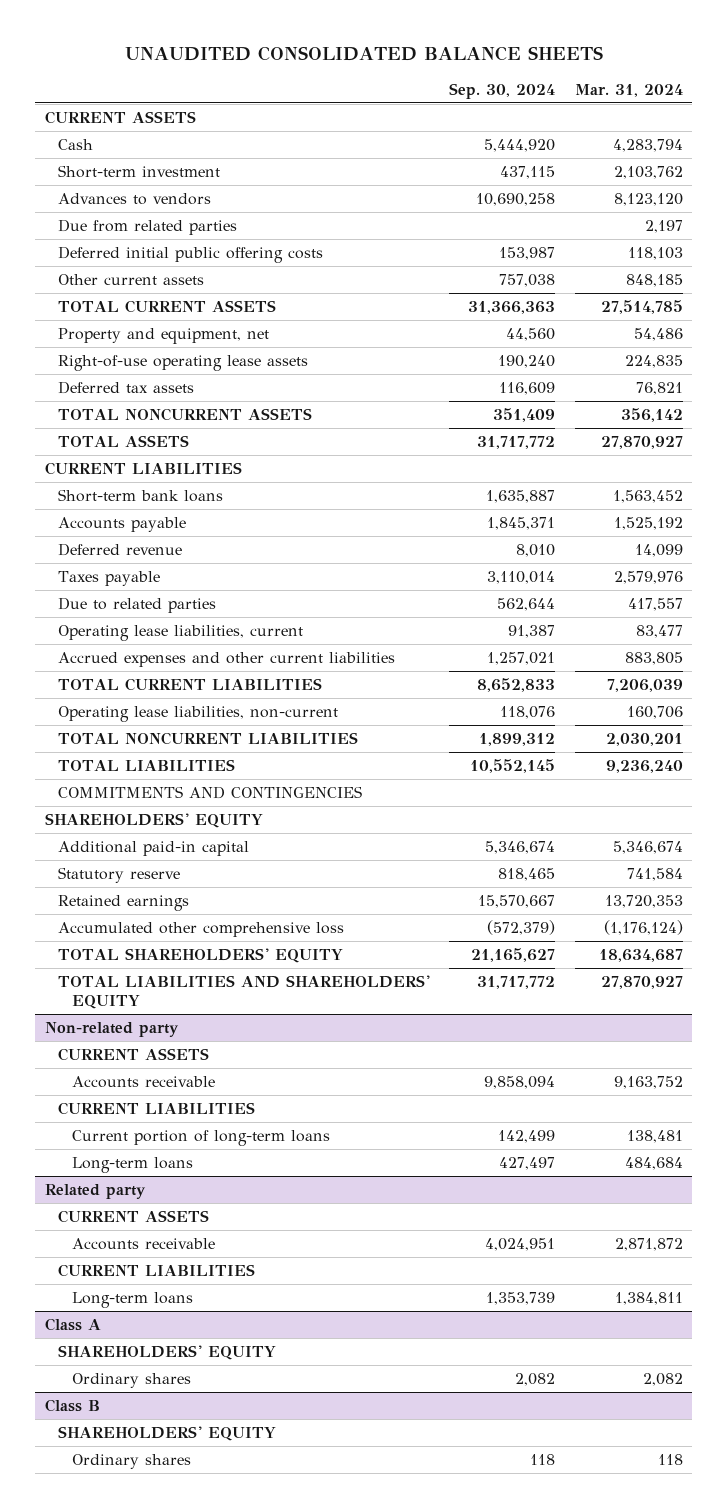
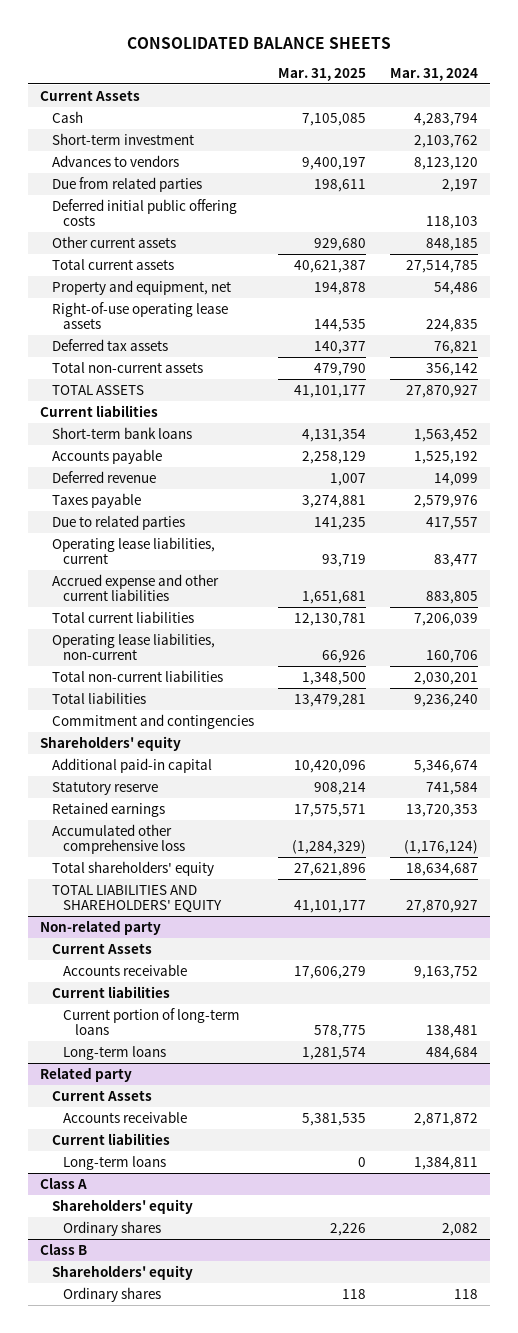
[124,45,603,61] UNAUDITED CONSOLIDATED BALANCE SHEETS -> [127,36,392,49] CONSOLIDATED BALANCE SHEETS
[449,82,556,99] Sep. 30, 2024 -> none
none -> [277,67,366,81] Mar. 31, 2025
[44,110,196,124] CURRENT ASSETS -> [40,89,141,101] Current Assets
[58,299,277,313] TOTAL CURRENT ASSETS -> [51,258,174,270] Total current assets
[58,407,313,421] TOTAL NONCURRENT ASSETS -> [51,361,203,373] Total non-current assets
[44,461,242,475] CURRENT LIABILITIES -> [40,404,159,417] Current liabilities
[58,651,396,667] Accrued expenses and other current liabilities -> [51,573,219,601] Accrued expense and other current liabilities
[58,677,323,691] TOTAL CURRENT LIABILITIES -> [51,610,194,623] Total current liabilities
[58,731,359,745] TOTAL NONCURRENT LIABILITIES -> [51,669,223,682] Total non-current liabilities
[58,758,236,771] TOTAL LIABILITIES -> [51,691,146,704] Total liabilities
[58,785,363,799] COMMITMENTS AND CONTINGENCIES -> [51,713,254,729] Commitment and contingencies
[44,812,263,828] SHAREHOLDERS' EQUITY -> [40,735,182,751] Shareholders' equity
[58,947,344,963] TOTAL SHAREHOLDERS' EQUITY -> [51,860,214,876] Total shareholders' equity
[58,1047,210,1061] CURRENT ASSETS -> [51,942,152,954] Current Assets
[58,1101,256,1115] CURRENT LIABILITIES -> [51,985,170,998] Current liabilities
[58,1209,210,1223] CURRENT ASSETS -> [51,1089,152,1101] Current Assets
[58,1263,256,1277] CURRENT LIABILITIES -> [51,1132,170,1145] Current liabilities
[58,1344,277,1360] SHAREHOLDERS' EQUITY -> [51,1198,193,1214] Shareholders' equity
[58,1425,277,1441] SHAREHOLDERS' EQUITY -> [51,1264,193,1280] Shareholders' equity

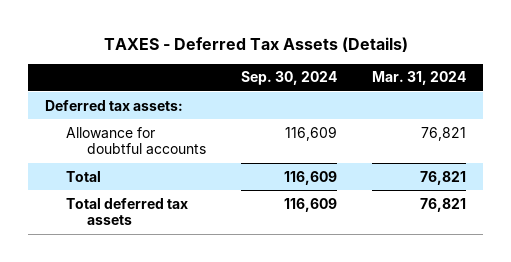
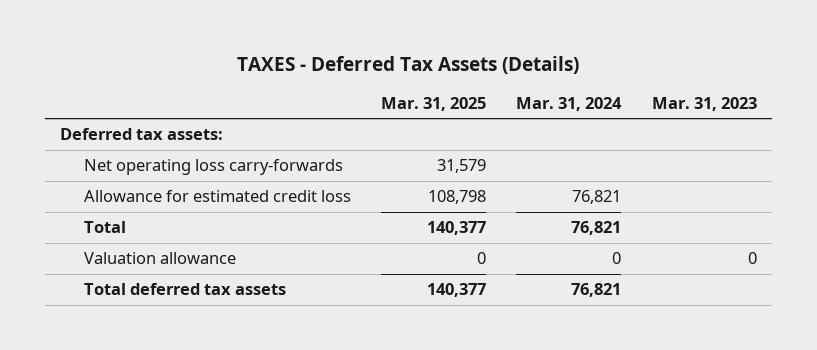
[240,71,337,86] Sep. 30, 2024 -> none
none -> [381,96,487,111] Mar. 31, 2025
none -> [651,96,757,111] Mar. 31, 2023
none -> [84,159,344,176] Net operating loss carry-forwards
[66,126,206,156] Allowance for doubtful accounts -> [84,190,352,203] Allowance for estimated credit loss
none -> [84,252,237,265] Valuation allowance

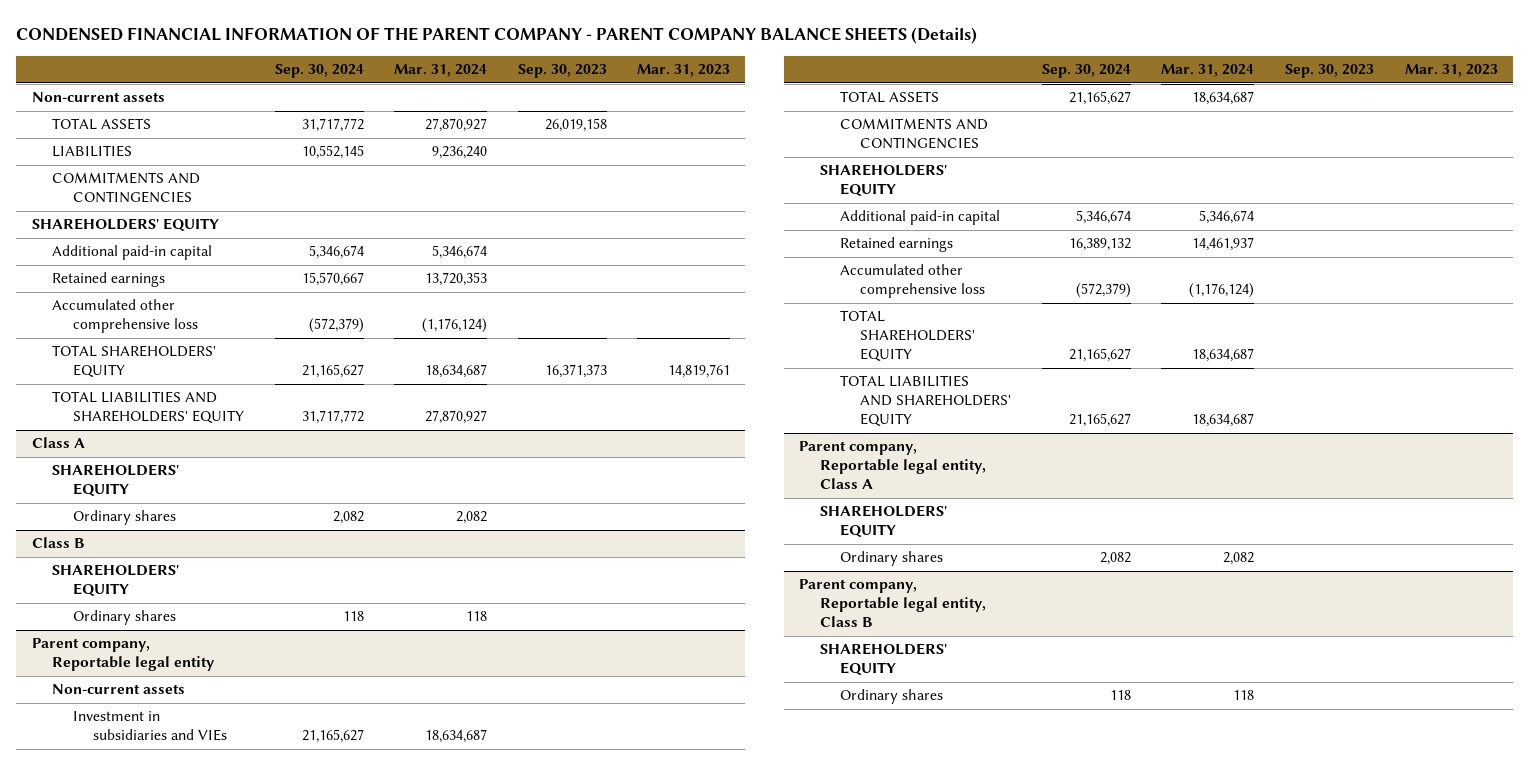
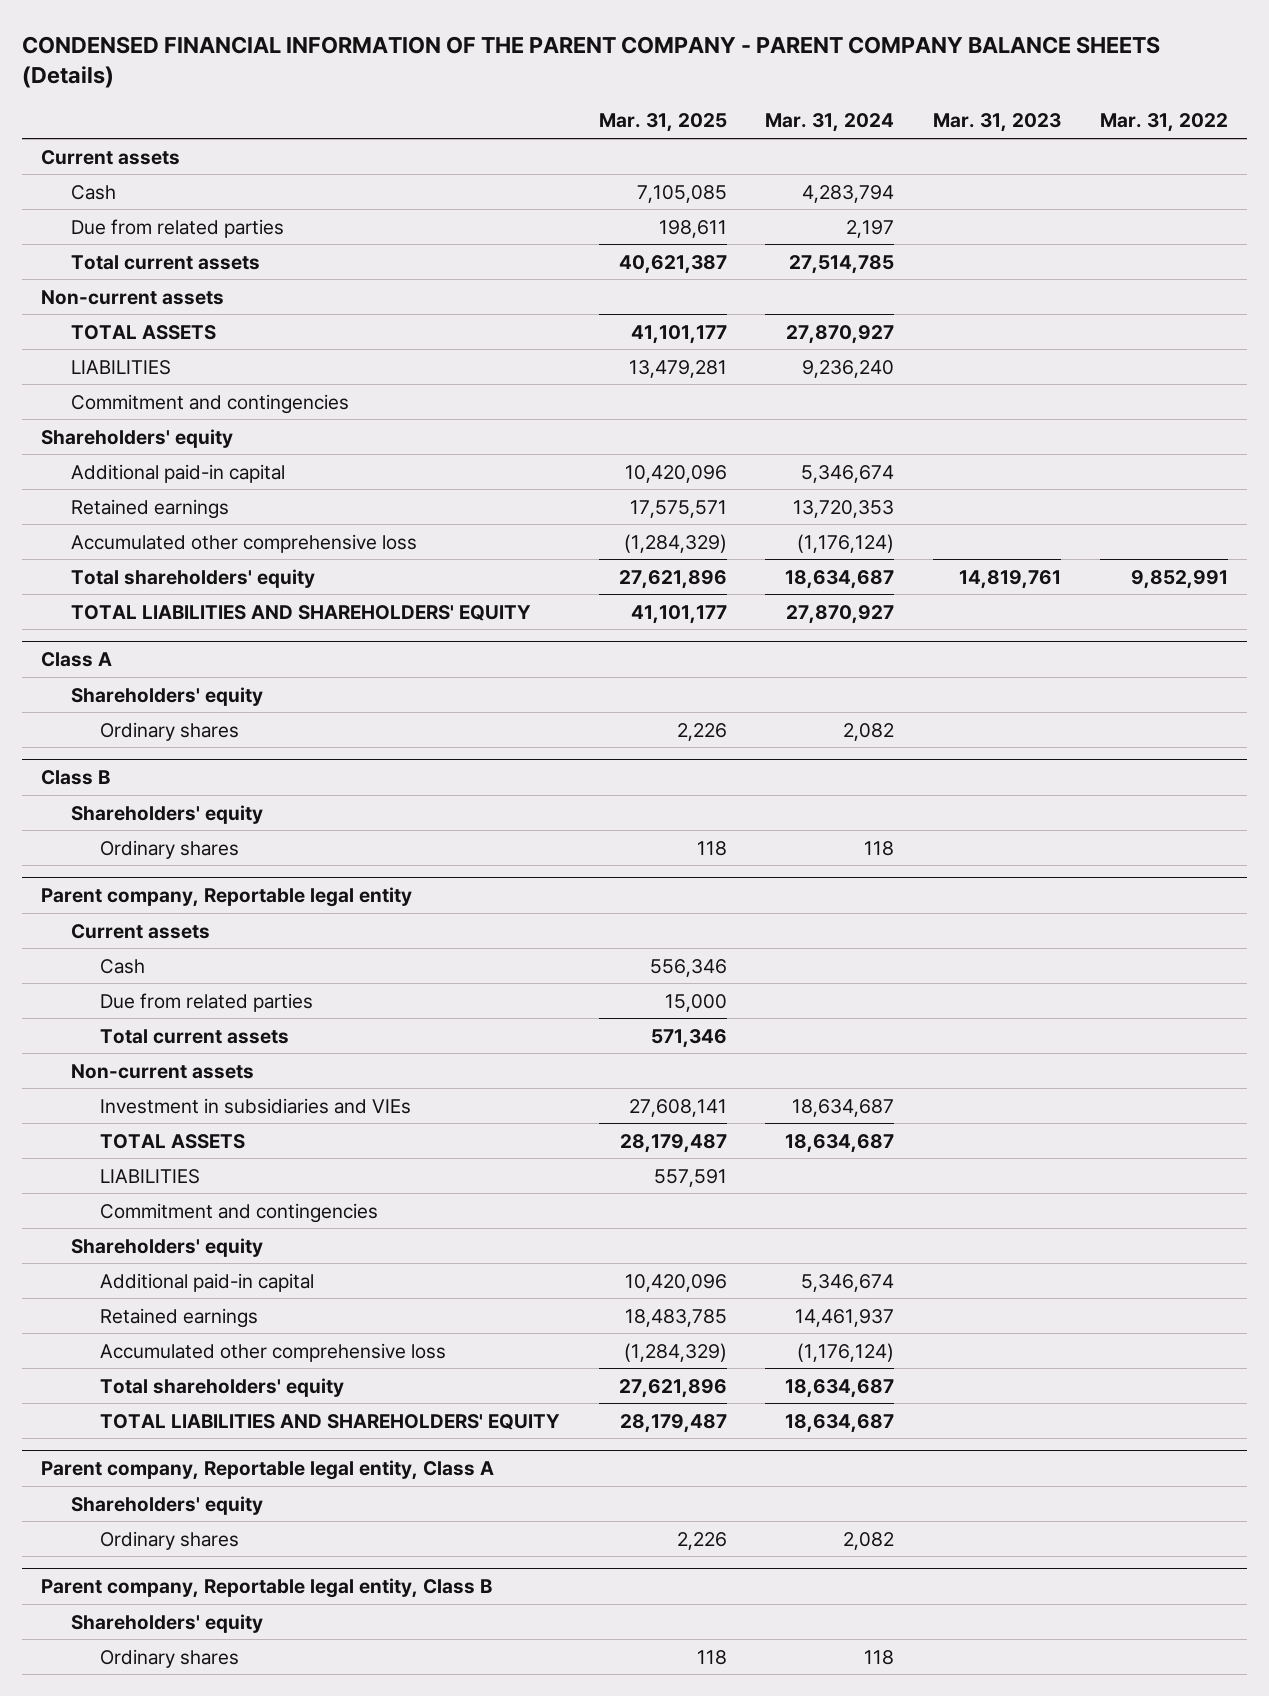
[274,64,364,79] Sep. 30, 2024 -> none
[517,64,607,79] Sep. 30, 2023 -> none
none -> [598,113,727,133] Mar. 31, 2025
none -> [1099,113,1228,133] Mar. 31, 2022
none -> [41,149,181,165] Current assets
none -> [70,184,116,200] Cash
none -> [70,218,284,238] Due from related parties
none -> [70,254,260,270] Total current assets
[52,172,201,204] COMMITMENTS AND CONTINGENCIES -> [70,393,349,414] Commitment and contingencies
[31,218,219,233] SHAREHOLDERS' EQUITY -> [41,428,234,448] Shareholders' equity
[52,345,217,379] TOTAL SHAREHOLDERS' EQUITY -> [70,568,315,588] Total shareholders' equity
[52,464,180,498] SHAREHOLDERS' EQUITY -> [70,686,263,706] Shareholders' equity
[52,564,180,598] SHAREHOLDERS' EQUITY -> [70,804,263,824] Shareholders' equity
none -> [70,923,210,939] Current assets
none -> [100,958,146,974] Cash
none -> [100,992,314,1012] Due from related parties
none -> [100,1028,290,1044] Total current assets
none -> [100,1168,201,1184] LIABILITIES
[839,118,988,150] COMMITMENTS AND CONTINGENCIES -> [100,1202,379,1223] Commitment and contingencies
[819,164,947,198] SHAREHOLDERS' EQUITY -> [70,1237,263,1257] Shareholders' equity
[839,310,976,363] TOTAL SHAREHOLDERS' EQUITY -> [100,1377,345,1397] Total shareholders' equity
[819,505,947,539] SHAREHOLDERS' EQUITY -> [70,1495,263,1515] Shareholders' equity
[819,643,947,677] SHAREHOLDERS' EQUITY -> [70,1613,263,1633] Shareholders' equity

